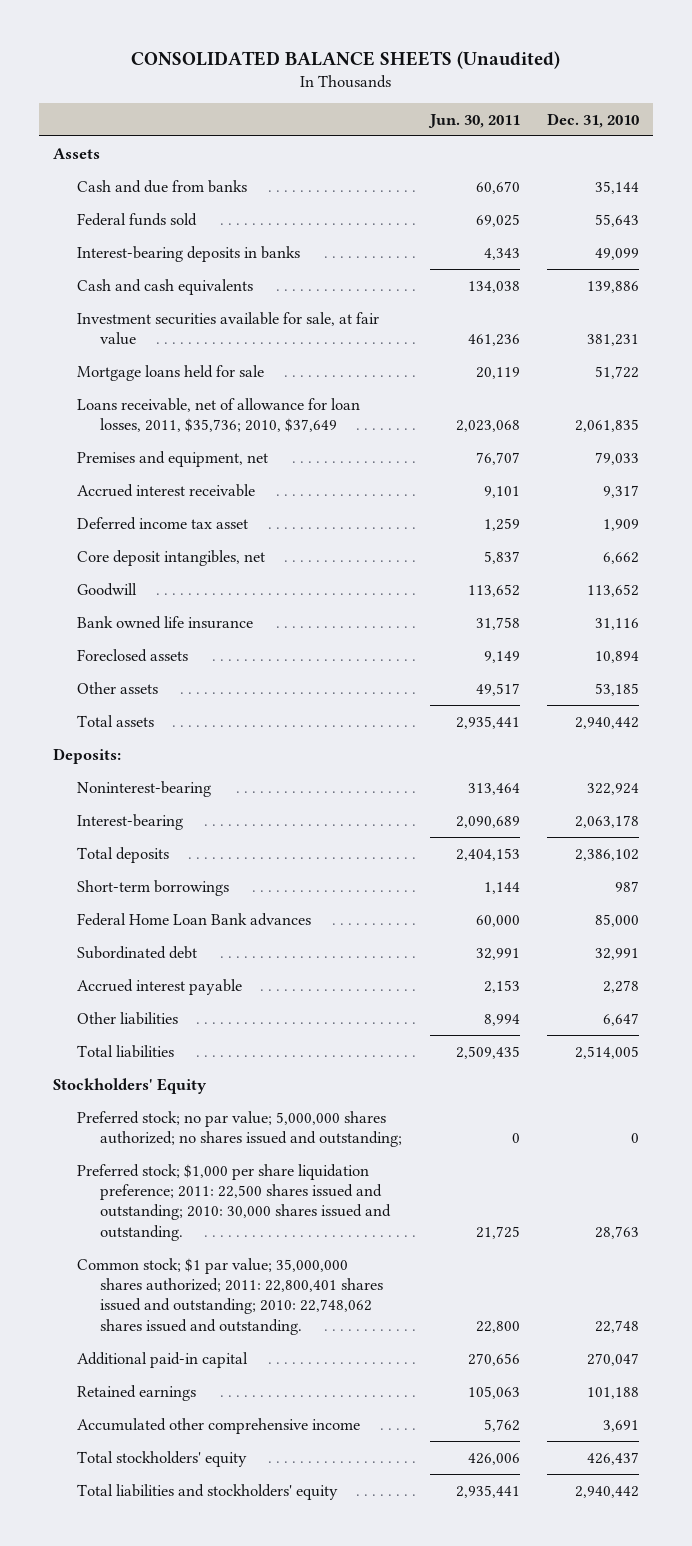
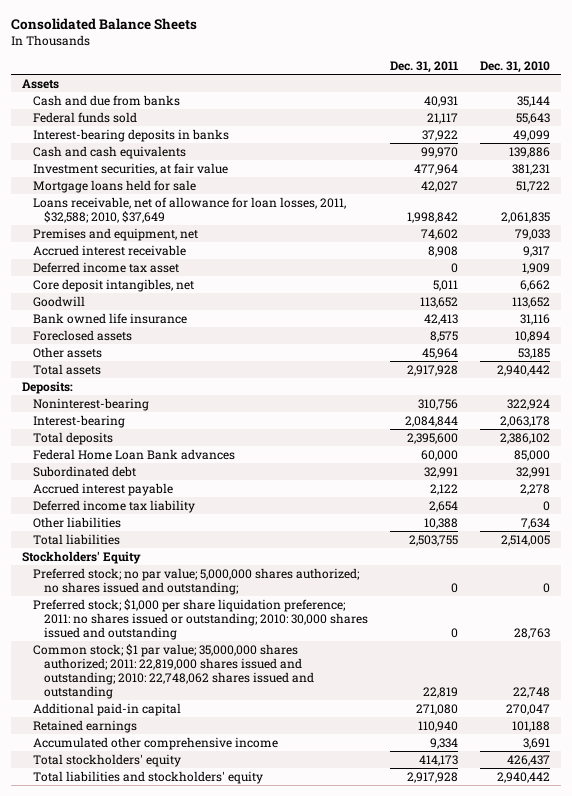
[131,50,561,69] CONSOLIDATED BALANCE SHEETS (Unaudited) -> [11,18,198,31] Consolidated Balance Sheets
[427,113,520,128] Jun. 30, 2011 -> none
none -> [389,60,458,73] Dec. 31, 2011
[76,311,379,346] Investment securities available for sale, at fair value -> [33,162,229,175] Investment securities, at fair value
[76,397,360,433] Loans receivable, net of allowance for loan losses, 2011, $35,736; 2010, $37,649 -> [33,196,347,223] Loans receivable, net of allowance for loan losses, 2011, $32,588; 2010, $37,649
[76,879,229,896] Short-term borrowings -> none
none -> [33,499,196,513] Deferred income tax liability
[603,1012,640,1026] 6,647 -> [520,517,550,529] 7,634
[76,1163,392,1241] Preferred stock; $1,000 per share liquidation preference; 2011: 22,500 shares issued and outstanding; 2010: 30,000 shares issued and outstanding. -> [33,598,368,640] Preferred stock; $1,000 per share liquidation preference; 2011: no shares issued or outstanding; 2010: 30,000 shares issued and outstanding
[76,1257,384,1335] Common stock; $1 par value; 35,000,000 shares authorized; 2011: 22,800,401 shares issued and outstanding; 2010: 22,748,062 shares issued and outstanding. -> [33,643,314,699] Common stock; $1 par value; 35,000,000 shares authorized; 2011: 22,819,000 shares issued and outstanding; 2010: 22,748,062 shares issued and outstanding

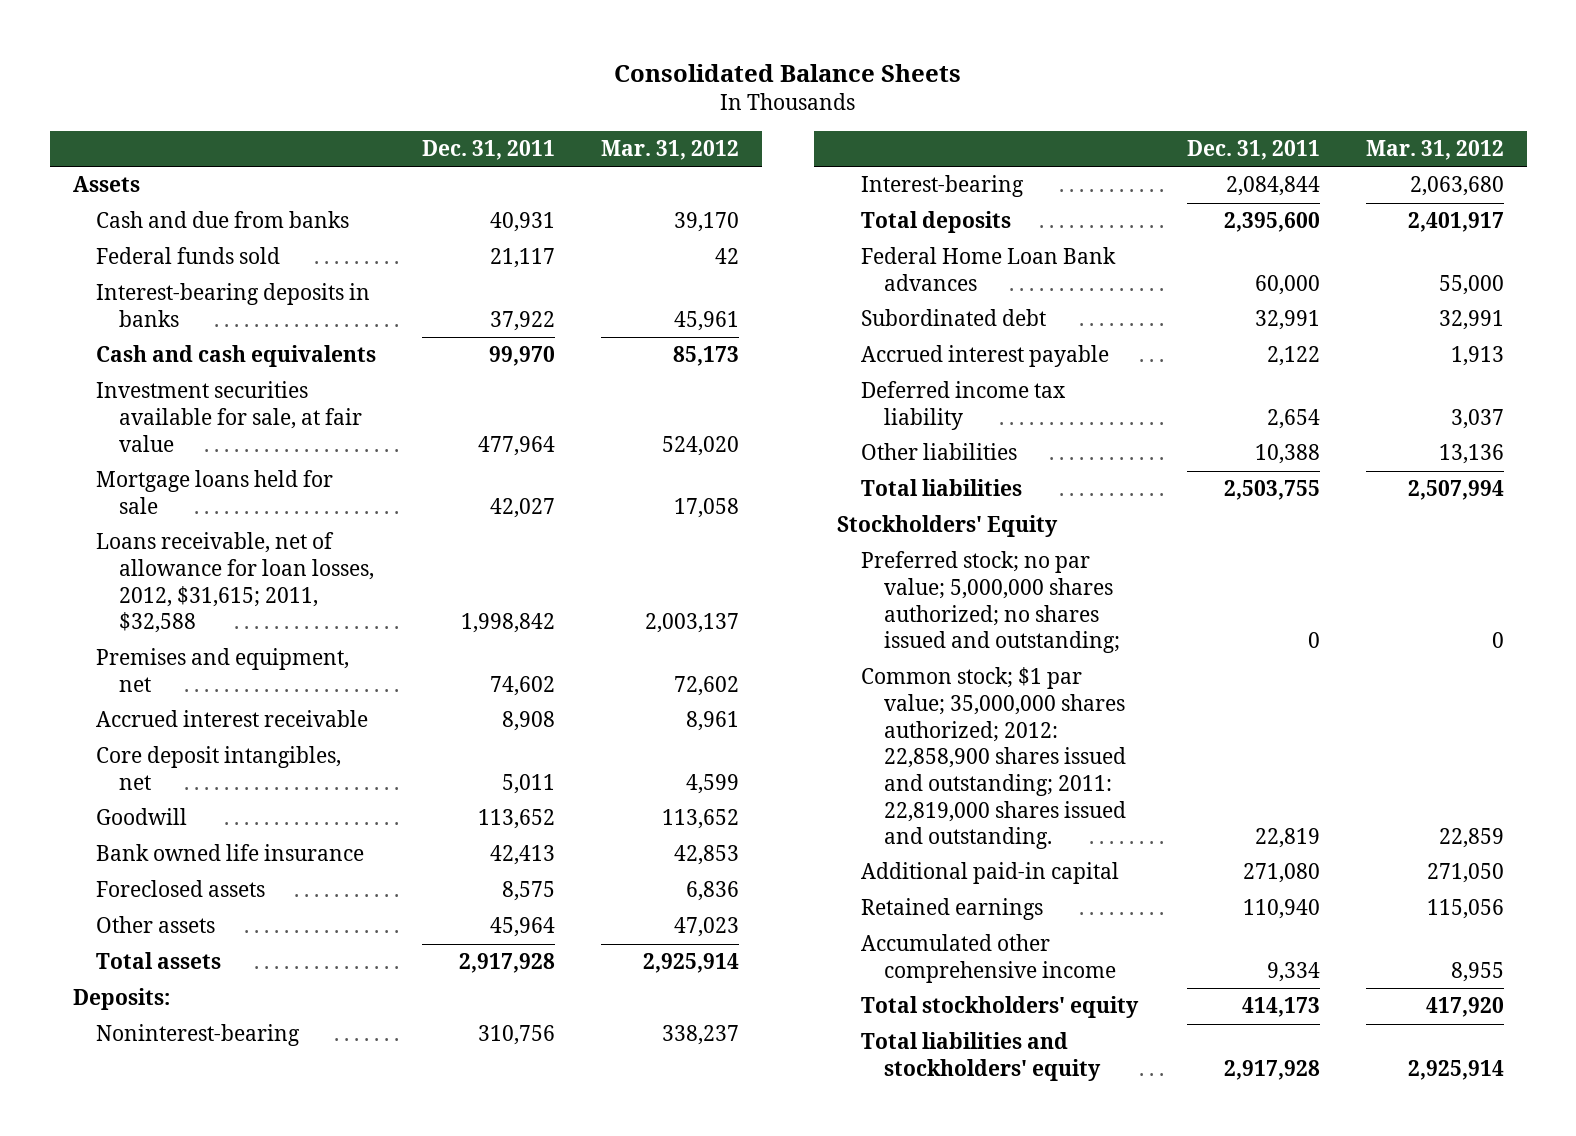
[479,60,550,73] Dec. 31, 2010 -> none
none -> [601,139,740,160] Mar. 31, 2012
[33,162,229,175] Investment securities, at fair value -> [95,381,363,452] Investment securities available for sale, at fair value
[33,196,347,223] Loans receivable, net of allowance for loan losses, 2011, $32,588; 2010, $37,649 -> [95,532,375,634] Loans receivable, net of allowance for loan losses, 2012, $31,615; 2011, $32,588
[33,261,180,273] Deferred income tax asset -> none
[33,598,368,640] Preferred stock; $1,000 per share liquidation preference; 2011: no shares issued or outstanding; 2010: 30,000 shares issued and outstanding -> none
[33,643,314,699] Common stock; $1 par value; 35,000,000 shares authorized; 2011: 22,819,000 shares issued and outstanding; 2010: 22,748,062 shares issued and outstanding -> [860,667,1126,850] Common stock; $1 par value; 35,000,000 shares authorized; 2012: 22,858,900 shares issued and outstanding; 2011: 22,819,000 shares issued and outstanding.

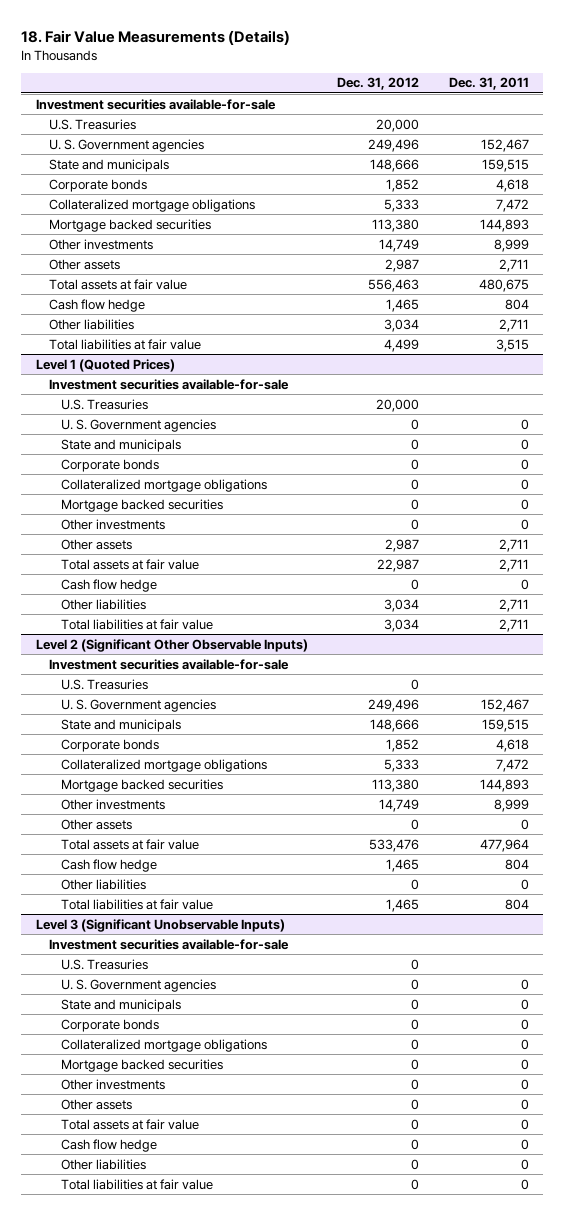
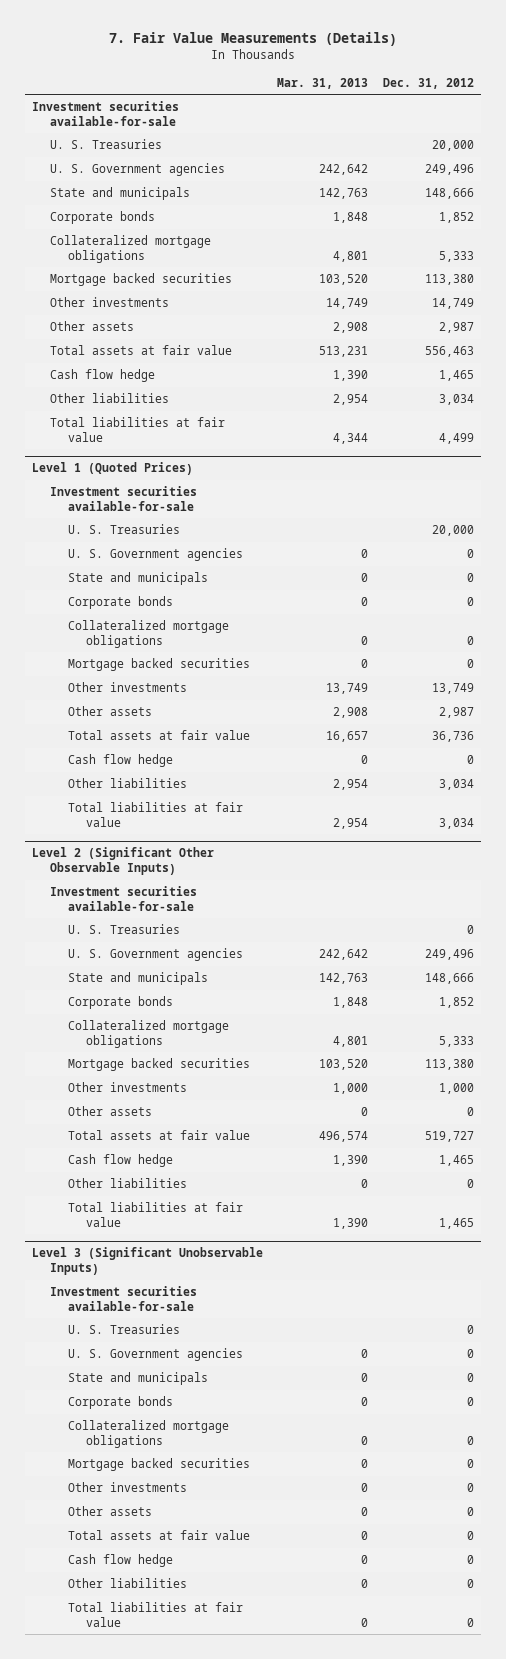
[21,29,291,45] 18. Fair Value Measurements (Details) -> [108,32,397,47] 7. Fair Value Measurements (Details)
[448,77,529,91] Dec. 31, 2011 -> none
none -> [277,77,369,89] Mar. 31, 2013
[48,118,136,130] U.S. Treasuries -> [50,139,163,150] U. S. Treasuries
[61,398,149,410] U.S. Treasuries -> [68,524,181,535] U. S. Treasuries
[411,518,420,530] 0 -> [431,683,474,695] 13,749
[377,558,420,572] 22,987 -> [431,731,474,743] 36,736
[61,678,149,690] U.S. Treasuries -> [68,924,181,935] U. S. Treasuries
[379,798,420,812] 14,749 -> [438,1083,474,1095] 1,000
[369,838,420,852] 533,476 -> [424,1131,474,1143] 519,727
[61,958,149,970] U.S. Treasuries -> [68,1324,181,1335] U. S. Treasuries

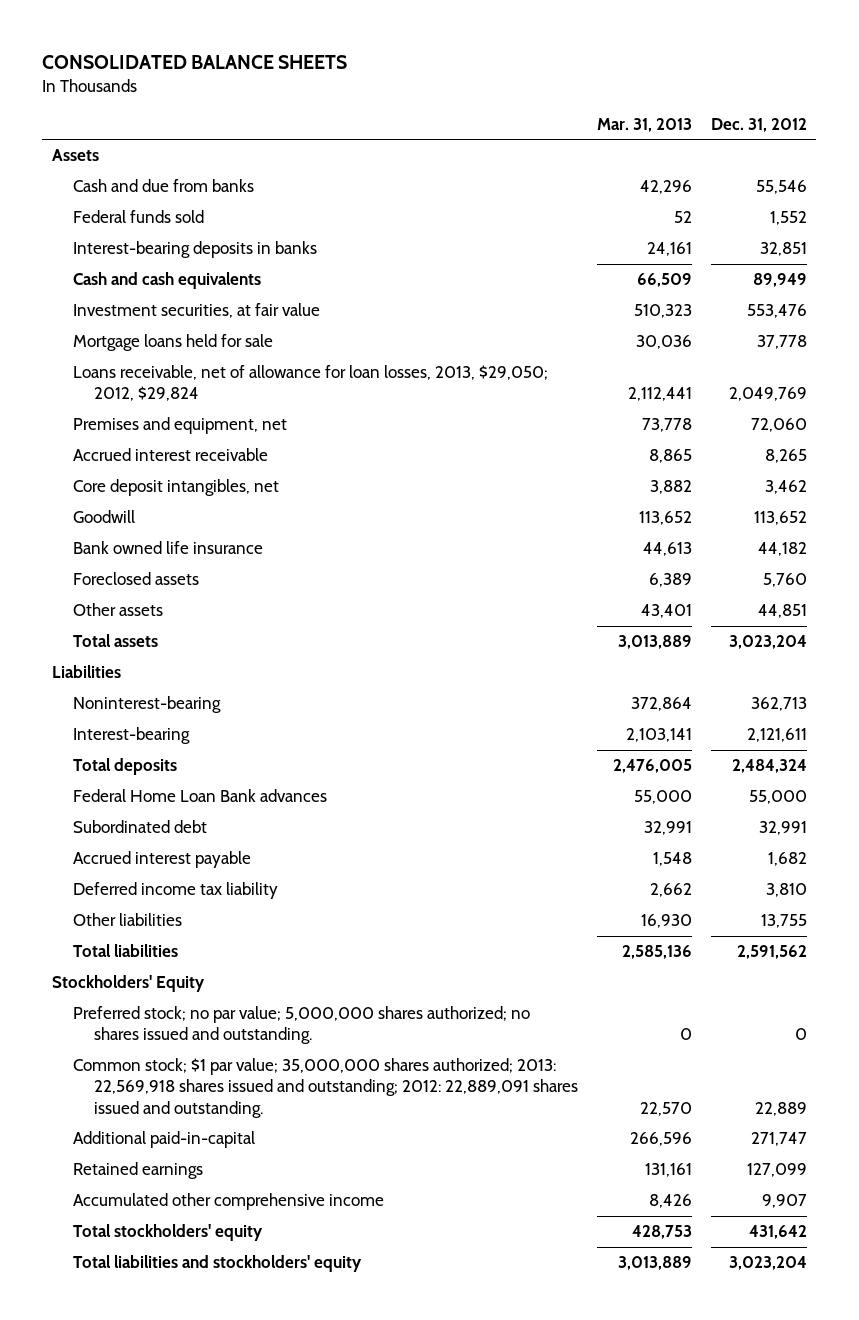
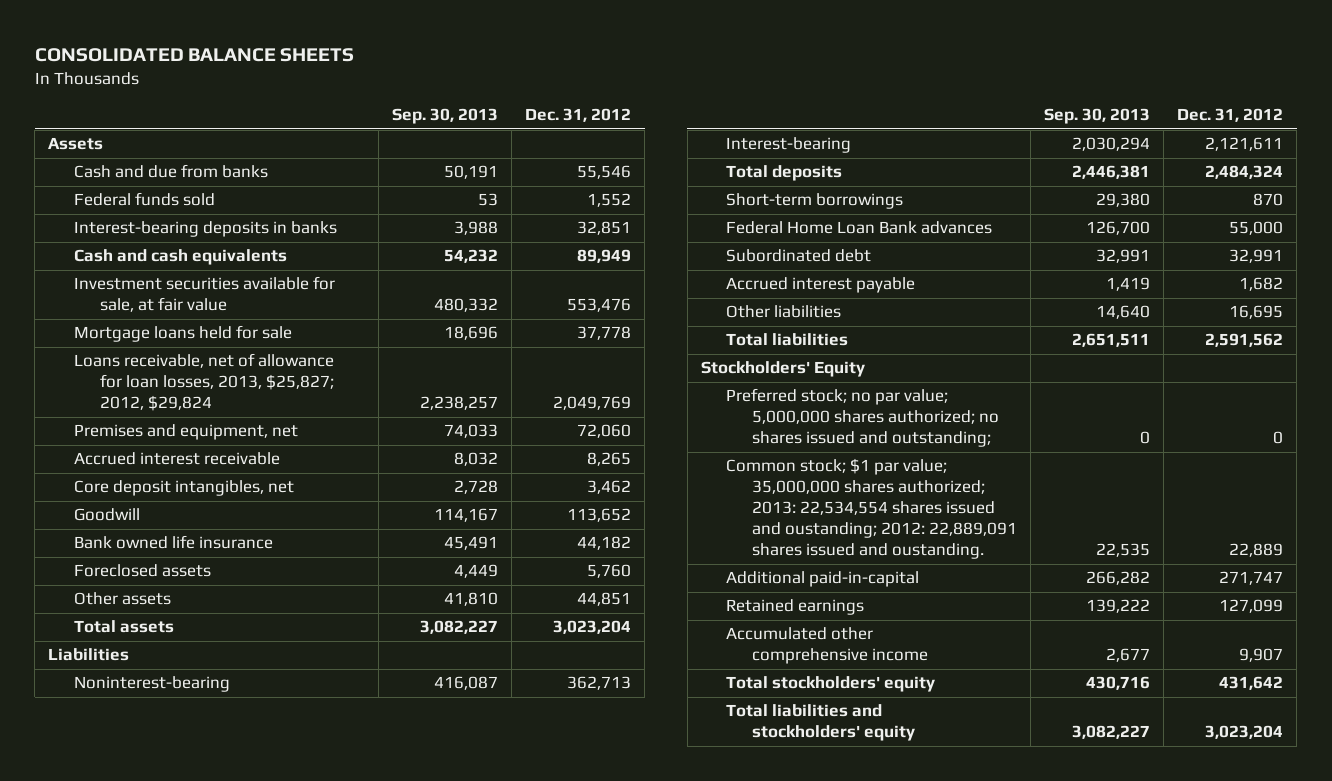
[597,118,693,133] Mar. 31, 2013 -> none
none -> [392,108,499,125] Sep. 30, 2013
[73,303,321,319] Investment securities, at fair value -> [74,276,336,313] Investment securities available for sale, at fair value
[73,365,549,402] Loans receivable, net of allowance for loan losses, 2013, $29,050; 2012, $29,824 -> [74,353,335,412] Loans receivable, net of allowance for loan losses, 2013, $25,827; 2012, $29,824
none -> [726,193,904,210] Short-term borrowings
[73,882,279,900] Deferred income tax liability -> none
[760,914,807,929] 13,755 -> [1229,305,1284,320] 16,695
[73,1006,531,1045] Preferred stock; no par value; 5,000,000 shares authorized; no shares issued and outstanding. -> [726,388,1000,448] Preferred stock; no par value; 5,000,000 shares authorized; no shares issued and outstanding;
[73,1058,579,1118] Common stock; $1 par value; 35,000,000 shares authorized; 2013: 22,569,918 shares issued and outstanding; 2012: 22,889,091 shares issued and outstanding. -> [726,458,1018,560] Common stock; $1 par value; 35,000,000 shares authorized; 2013: 22,534,554 shares issued and oustanding; 2012: 22,889,091 shares issued and oustanding.

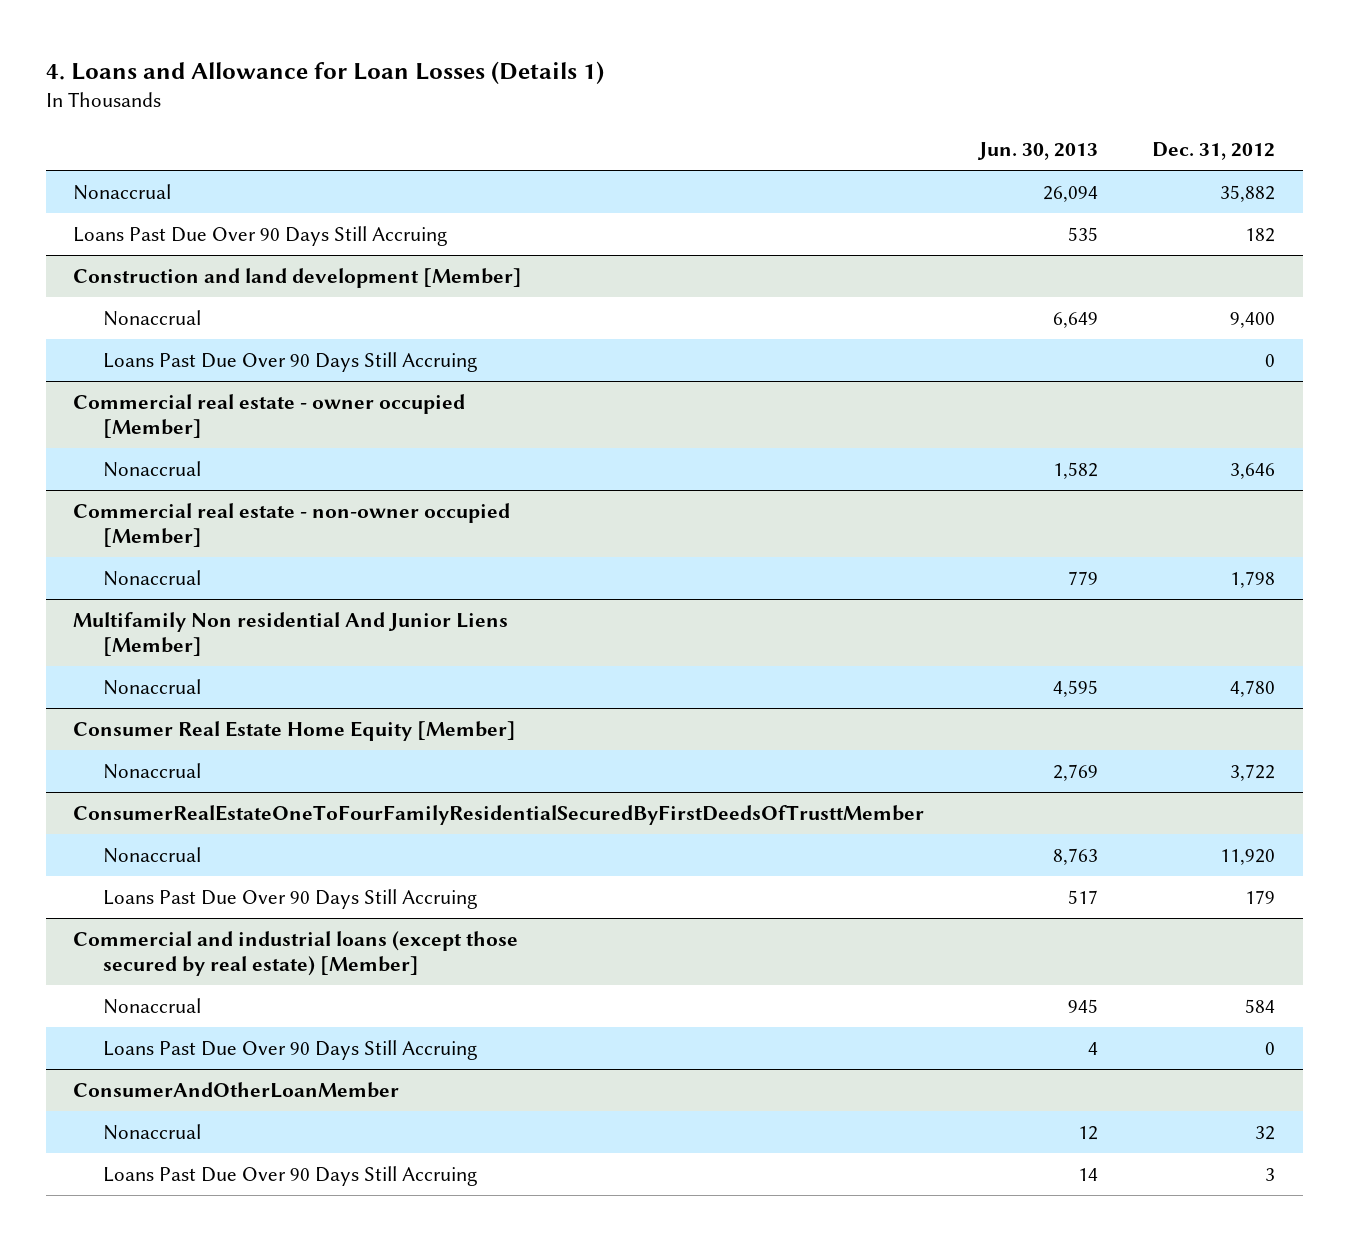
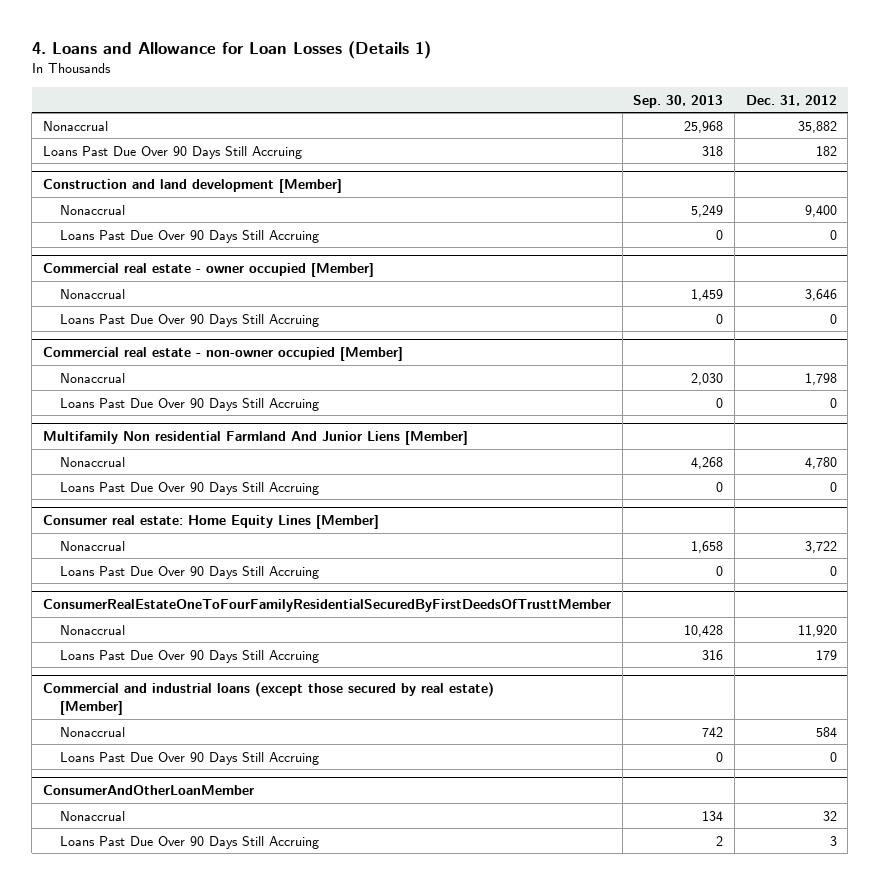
[976,142,1098,161] Jun. 30, 2013 -> none
none -> [633,94,724,108] Sep. 30, 2013
none -> [59,313,319,327] Loans Past Due Over 90 Days Still Accruing
none -> [59,397,319,411] Loans Past Due Over 90 Days Still Accruing
[73,611,509,656] Multifamily Non residential And Junior Liens [Member] -> [42,431,468,446] Multifamily Non residential Farmland And Junior Liens [Member]
none -> [59,481,319,495] Loans Past Due Over 90 Days Still Accruing
[73,720,517,741] Consumer Real Estate Home Equity [Member] -> [42,515,379,530] Consumer real estate: Home Equity Lines [Member]
none -> [59,565,319,579] Loans Past Due Over 90 Days Still Accruing

